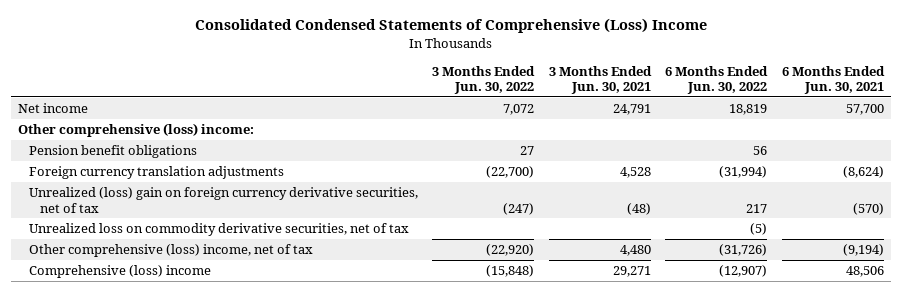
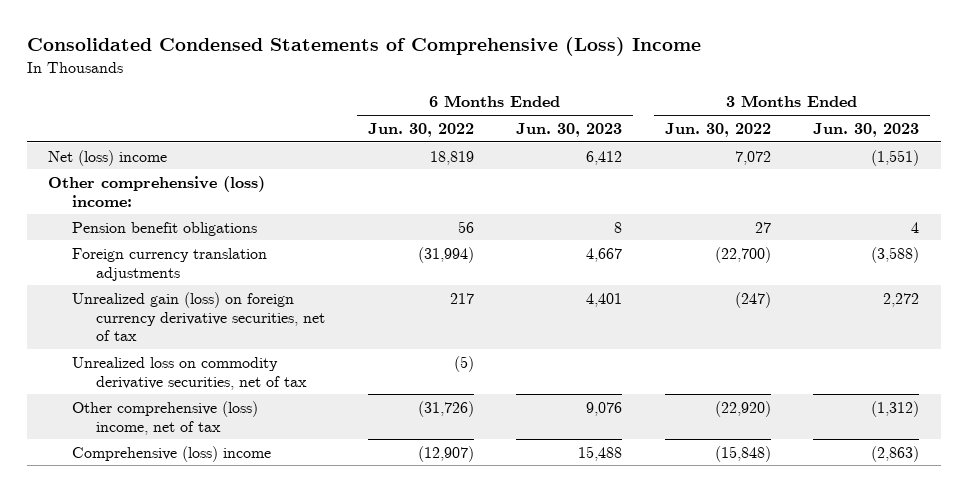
[548,65,652,95] 3 Months Ended Jun. 30, 2021 -> none
[781,65,885,95] 6 Months Ended Jun. 30, 2021 -> none
none -> [516,122,623,137] Jun. 30, 2023
none -> [813,122,920,137] Jun. 30, 2023
[17,103,88,114] Net income -> [47,149,167,166] Net (loss) income
[28,187,418,213] Unrealized (loss) gain on foreign currency derivative securities, net of tax -> [72,291,326,342] Unrealized gain (loss) on foreign currency derivative securities, net of tax

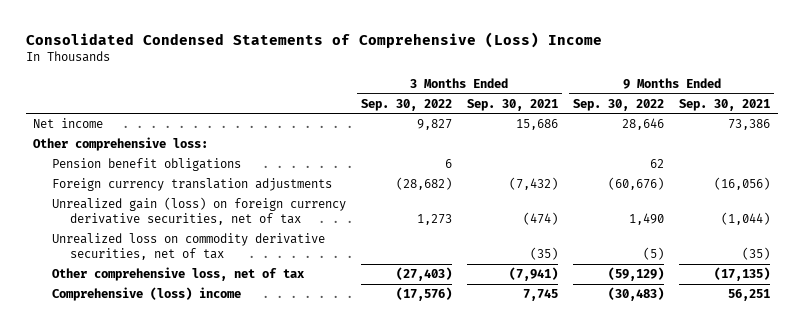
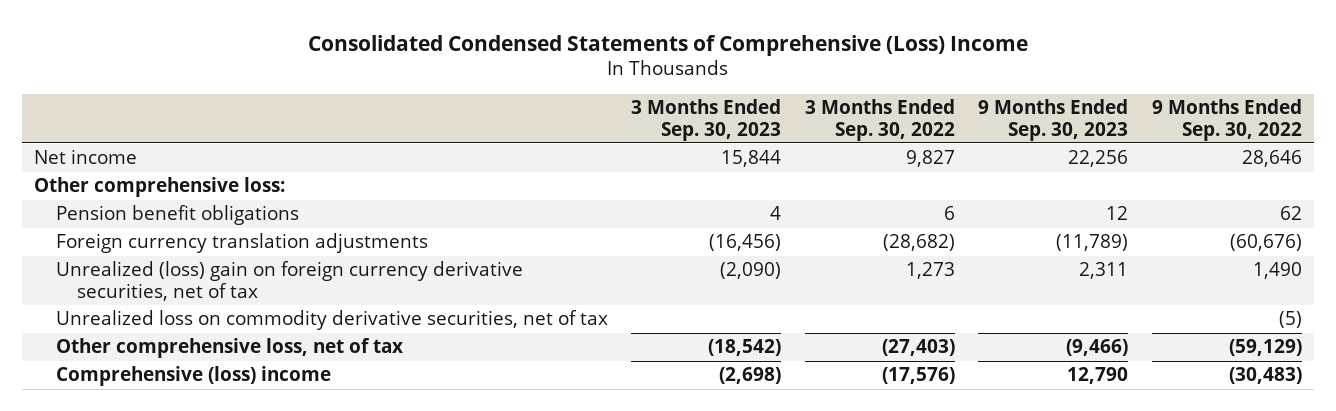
[466,98,558,111] Sep. 30, 2021 -> none
[679,98,771,111] Sep. 30, 2021 -> none
none -> [631,99,782,141] 3 Months Ended Sep. 30, 2023
none -> [978,99,1129,141] 9 Months Ended Sep. 30, 2023
[51,197,346,225] Unrealized gain (loss) on foreign currency derivative securities, net of tax -> [55,261,523,301] Unrealized (loss) gain on foreign currency derivative securities, net of tax

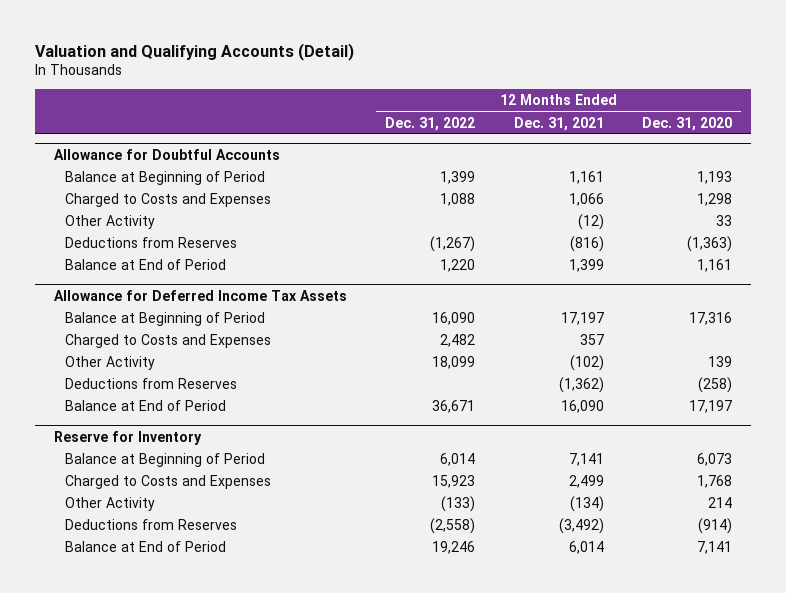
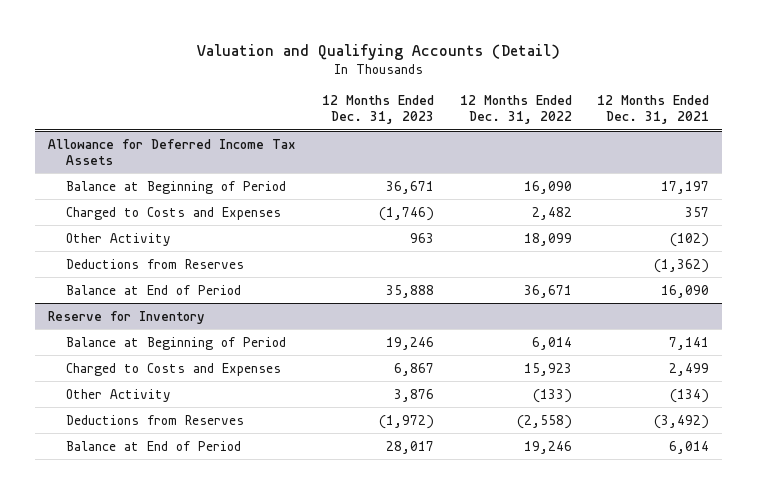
[641,116,732,131] Dec. 31, 2020 -> none
none -> [321,95,434,125] 12 Months Ended Dec. 31, 2023
[54,148,281,160] Allowance for Doubtful Accounts -> none
[64,171,265,186] Balance at Beginning of Period -> none
[64,193,271,208] Charged to Costs and Expenses -> none
[64,215,155,230] Other Activity -> none
[64,237,237,249] Deductions from Reserves -> none
[64,259,226,271] Balance at End of Period -> none

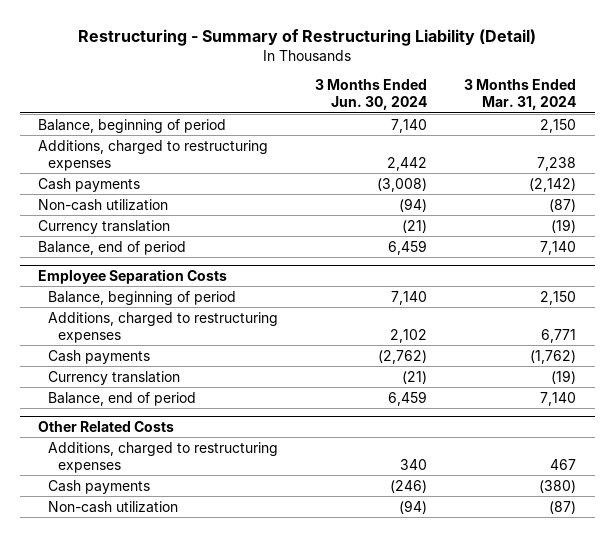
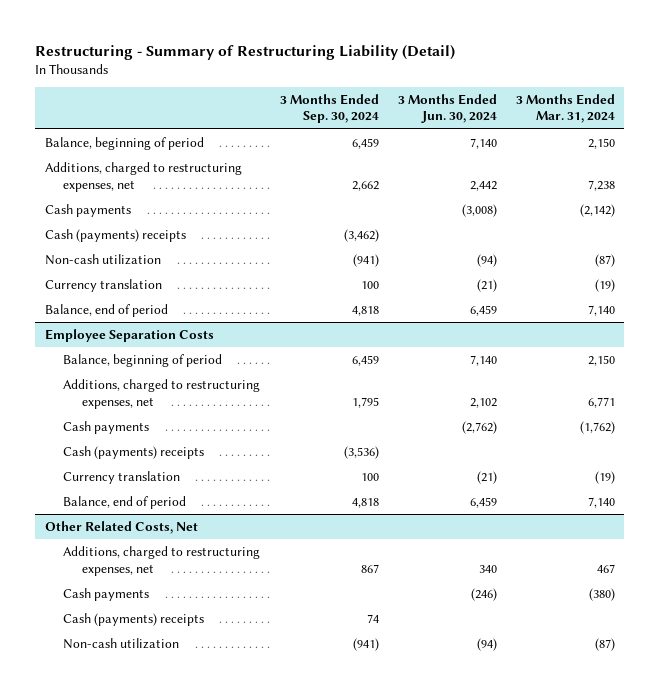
none -> [279,93,379,124] 3 Months Ended Sep. 30, 2024
[38,139,269,171] Additions, charged to restructuring expenses -> [44,161,242,192] Additions, charged to restructuring expenses, net
none -> [44,228,186,242] Cash (payments) receipts
[48,311,279,343] Additions, charged to restructuring expenses -> [63,378,261,409] Additions, charged to restructuring expenses, net
none -> [63,445,205,459] Cash (payments) receipts
[38,421,175,433] Other Related Costs -> [44,520,198,534] Other Related Costs, Net
[48,441,279,473] Additions, charged to restructuring expenses -> [63,545,261,576] Additions, charged to restructuring expenses, net
none -> [63,612,205,626] Cash (payments) receipts

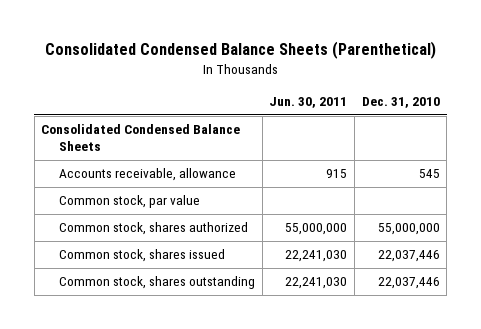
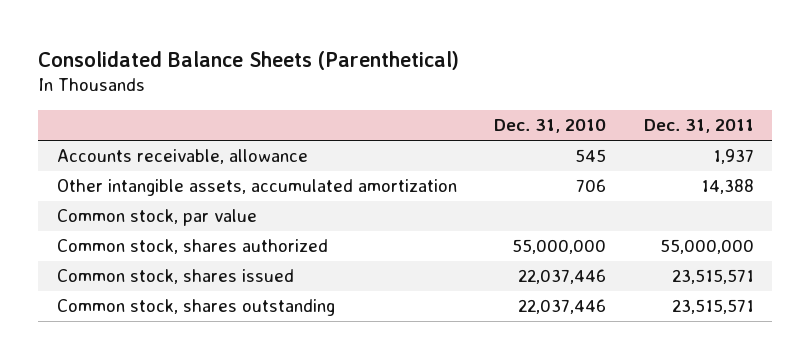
[44,41,436,60] Consolidated Condensed Balance Sheets (Parenthetical) -> [37,50,459,70] Consolidated Balance Sheets (Parenthetical)
[269,97,348,109] Jun. 30, 2011 -> none
none -> [643,119,754,134] Dec. 31, 2011
[41,124,241,152] Consolidated Condensed Balance Sheets -> none
none -> [56,179,457,197] Other intangible assets, accumulated amortization

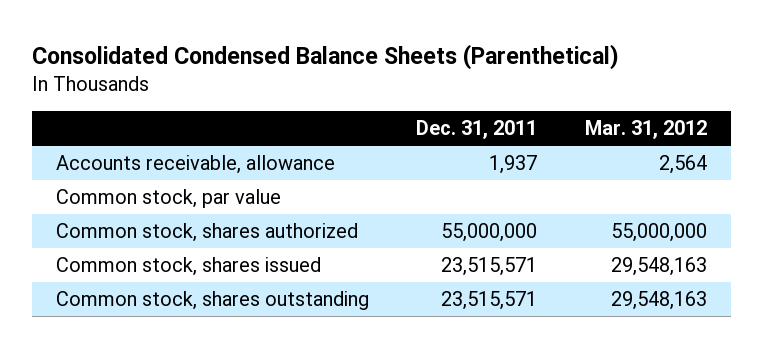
[37,50,459,70] Consolidated Balance Sheets (Parenthetical) -> [32,43,620,70] Consolidated Condensed Balance Sheets (Parenthetical)
[494,119,607,134] Dec. 31, 2010 -> none
none -> [584,120,707,140] Mar. 31, 2012
[56,179,457,197] Other intangible assets, accumulated amortization -> none

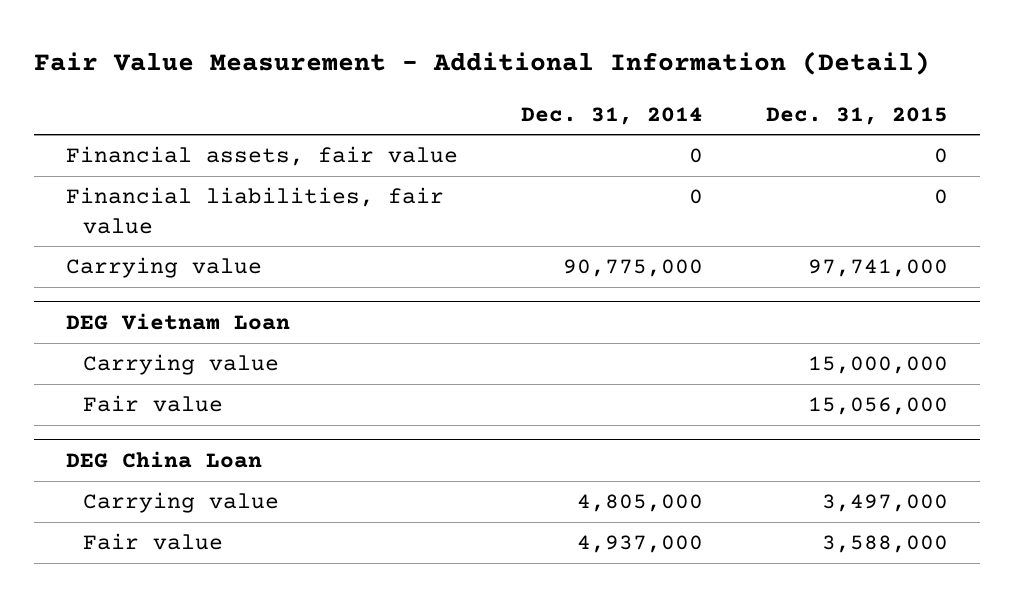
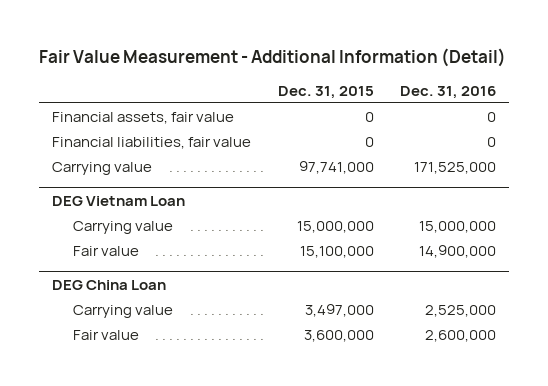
[520,106,703,125] Dec. 31, 2014 -> none
none -> [399,85,496,99] Dec. 31, 2016
[807,397,948,416] 15,056,000 -> [299,246,374,259] 15,100,000
[821,535,948,554] 3,588,000 -> [303,330,374,343] 3,600,000

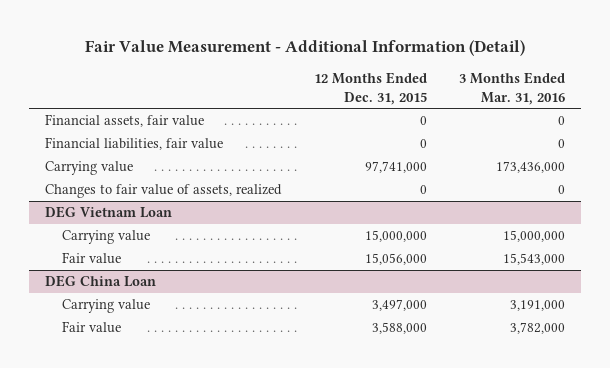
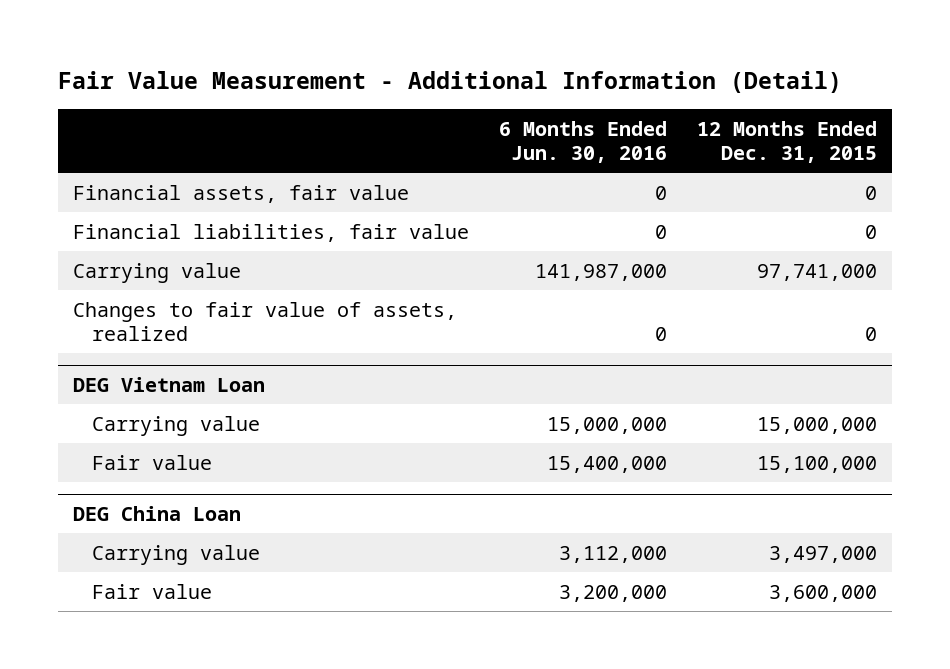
[458,71,565,105] 3 Months Ended Mar. 31, 2016 -> none
none -> [499,121,668,164] 6 Months Ended Jun. 30, 2016
[364,253,427,266] 15,056,000 -> [757,455,878,473] 15,100,000
[371,322,427,335] 3,588,000 -> [769,584,878,602] 3,600,000

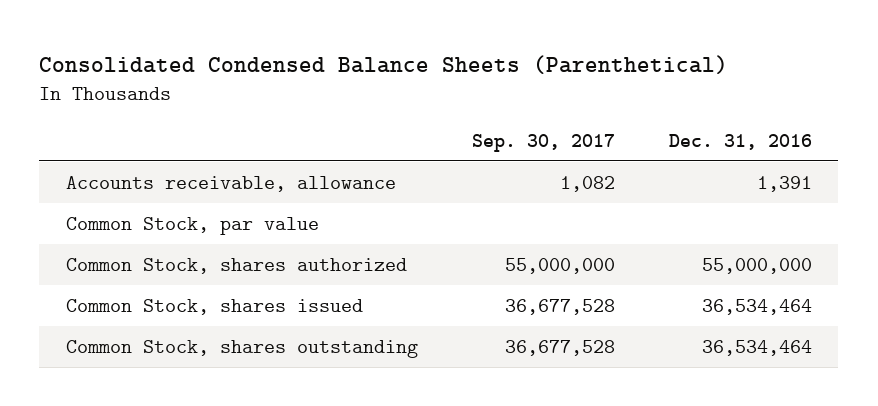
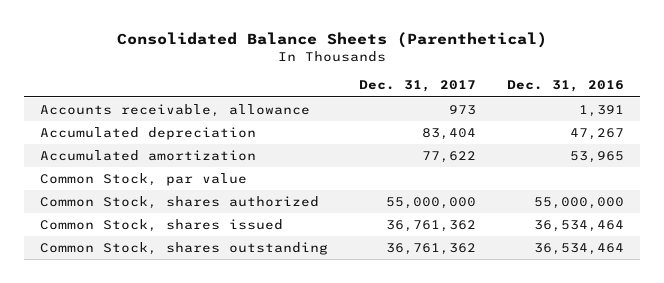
[39,54,729,74] Consolidated Condensed Balance Sheets (Parenthetical) -> [116,31,547,48] Consolidated Balance Sheets (Parenthetical)
[471,133,615,152] Sep. 30, 2017 -> none
none -> [358,80,476,93] Dec. 31, 2017
none -> [39,127,256,141] Accumulated depreciation
none -> [39,150,256,162] Accumulated amortization

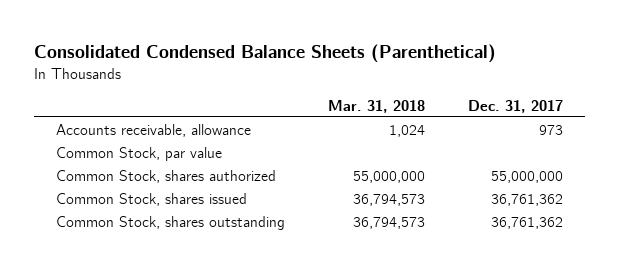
[116,31,547,48] Consolidated Balance Sheets (Parenthetical) -> [34,44,497,64] Consolidated Condensed Balance Sheets (Parenthetical)
[507,80,625,93] Dec. 31, 2016 -> none
none -> [328,99,426,113] Mar. 31, 2018
[39,127,256,141] Accumulated depreciation -> none
[39,150,256,162] Accumulated amortization -> none

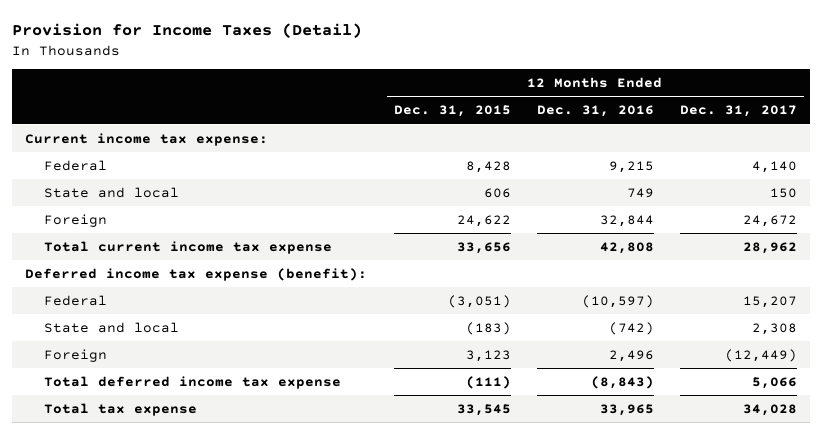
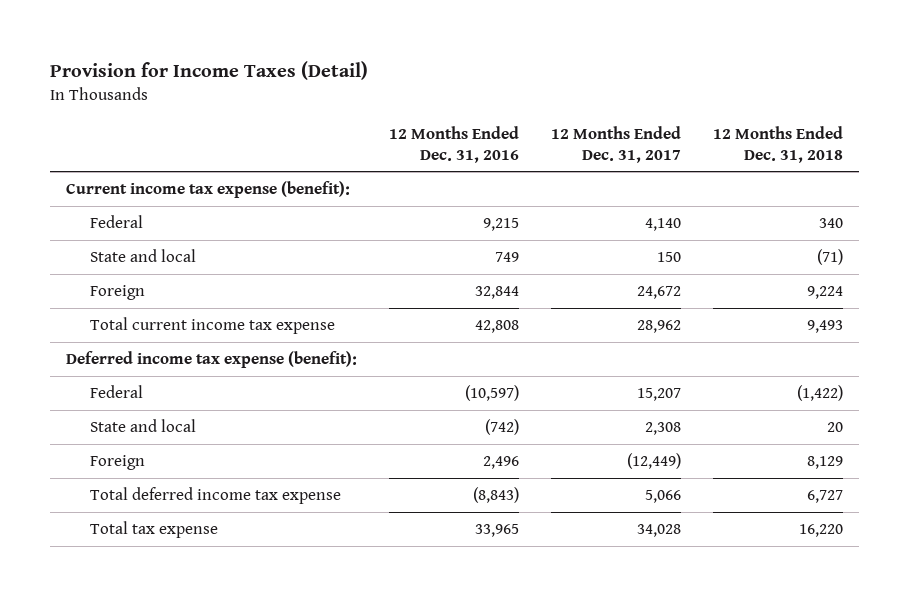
[393,105,511,118] Dec. 31, 2015 -> none
none -> [712,125,843,163] 12 Months Ended Dec. 31, 2018
[25,132,269,146] Current income tax expense: -> [66,181,351,199] Current income tax expense (benefit):

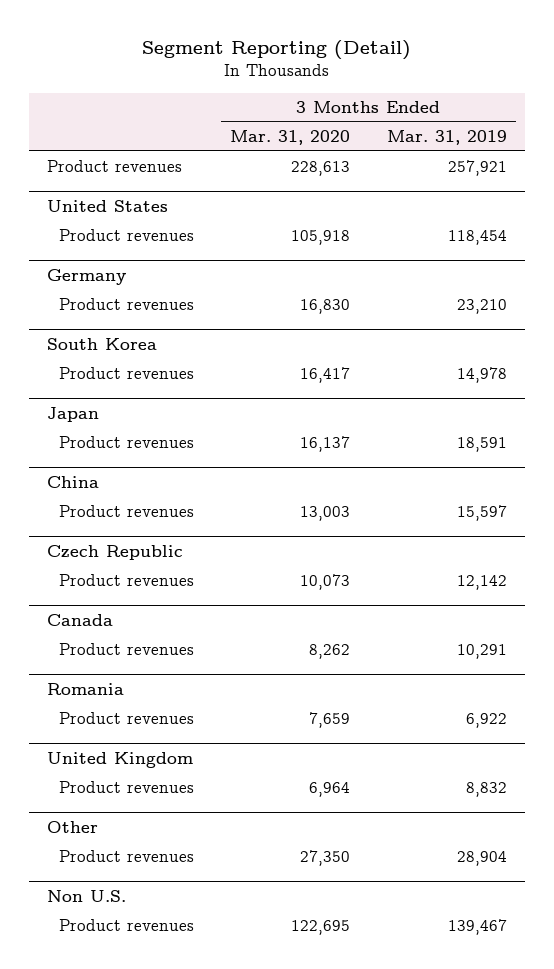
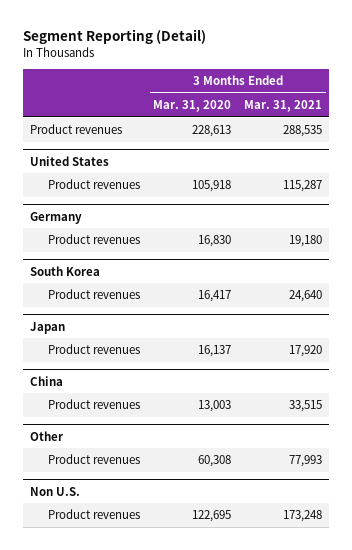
[386,130,507,146] Mar. 31, 2019 -> none
none -> [244,100,323,113] Mar. 31, 2021
[46,544,183,560] Czech Republic -> none
[58,574,194,587] Product revenues -> none
[46,613,113,626] Canada -> none
[58,643,194,656] Product revenues -> none
[46,682,124,695] Romania -> none
[58,712,194,725] Product revenues -> none
[46,751,193,768] United Kingdom -> none
[58,781,194,794] Product revenues -> none
[300,850,351,867] 27,350 -> [198,455,232,468] 60,308

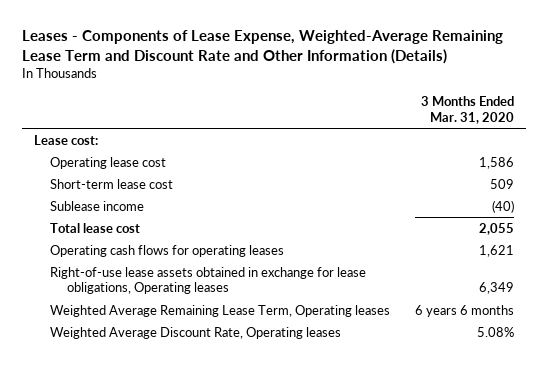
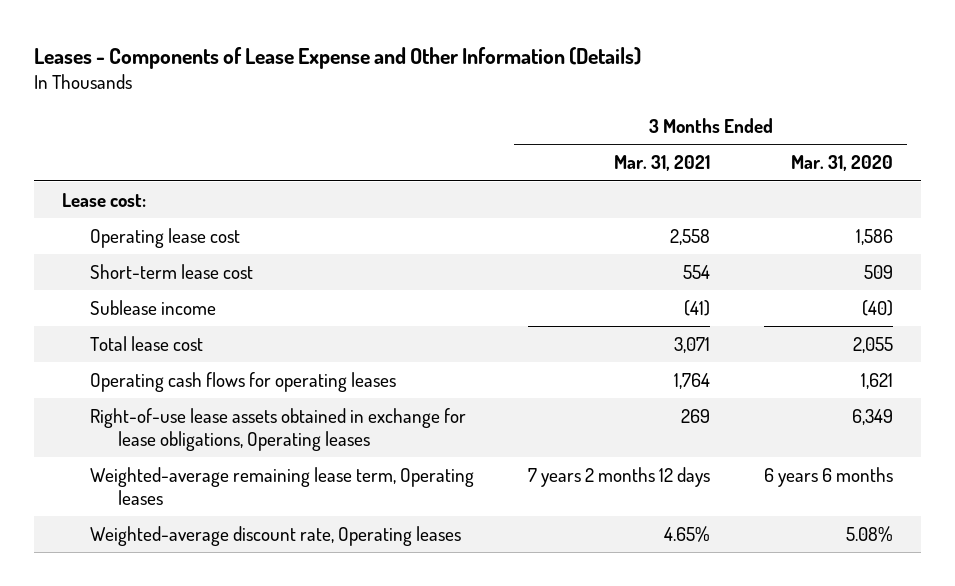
[21,30,503,64] Leases - Components of Lease Expense, Weighted-Average Remaining Lease Term and Discount Rate and Other Information (Details) -> [34,46,642,69] Leases - Components of Lease Expense and Other Information (Details)
none -> [613,155,710,172] Mar. 31, 2021
[50,304,391,317] Weighted Average Remaining Lease Term, Operating leases -> [89,467,474,506] Weighted-average remaining lease term, Operating leases
[50,326,342,339] Weighted Average Discount Rate, Operating leases -> [89,526,461,547] Weighted-average discount rate, Operating leases

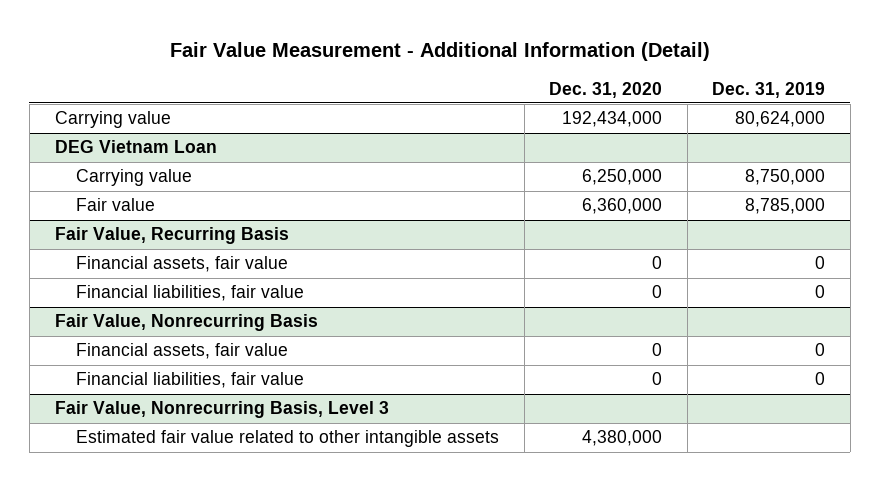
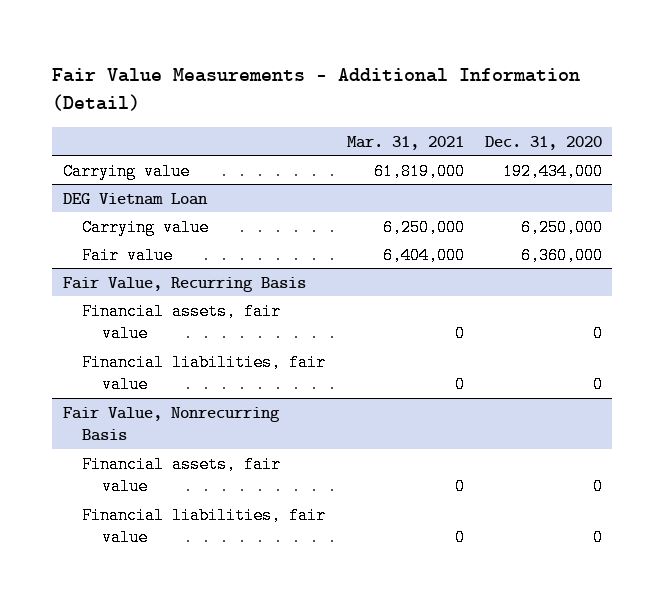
[169,41,710,61] Fair Value Measurement - Additional Information (Detail) -> [52,67,581,111] Fair Value Measurements - Additional Information (Detail)
[712,81,826,98] Dec. 31, 2019 -> none
none -> [346,135,464,150] Mar. 31, 2021
[54,401,389,419] Fair Value, Nonrecurring Basis, Level 3 -> none
[75,430,499,448] Estimated fair value related to other intangible assets -> none

